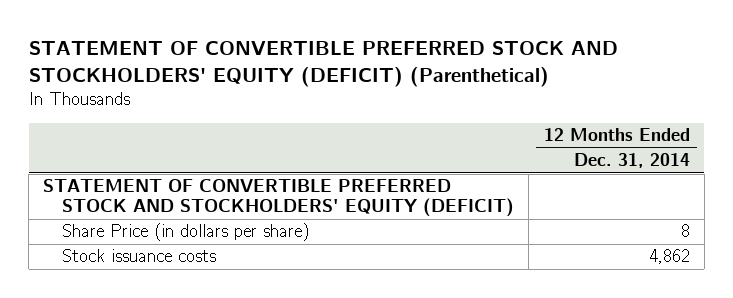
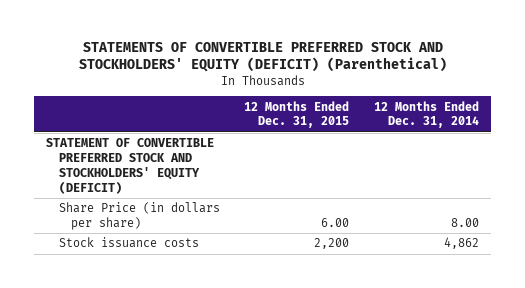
[28,41,618,88] STATEMENT OF CONVERTIBLE PREFERRED STOCK AND STOCKHOLDERS' EQUITY (DEFICIT) (Parenthetical) -> [78,41,447,73] STATEMENTS OF CONVERTIBLE PREFERRED STOCK AND STOCKHOLDERS' EQUITY (DEFICIT) (Parenthetical)
none -> [244,100,350,129] 12 Months Ended Dec. 31, 2015
[680,224,690,238] 8 -> [451,218,480,228] 8.00

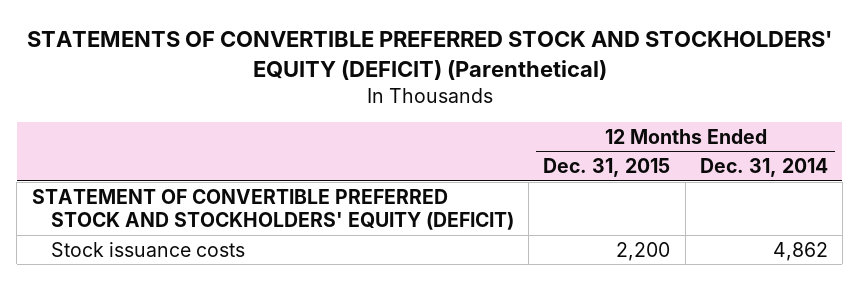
[58,202,220,231] Share Price (in dollars per share) -> none

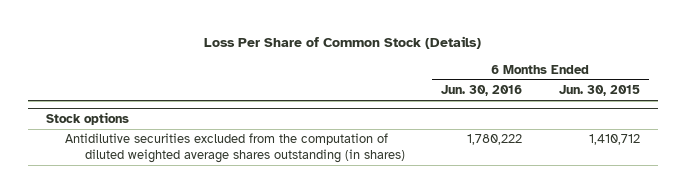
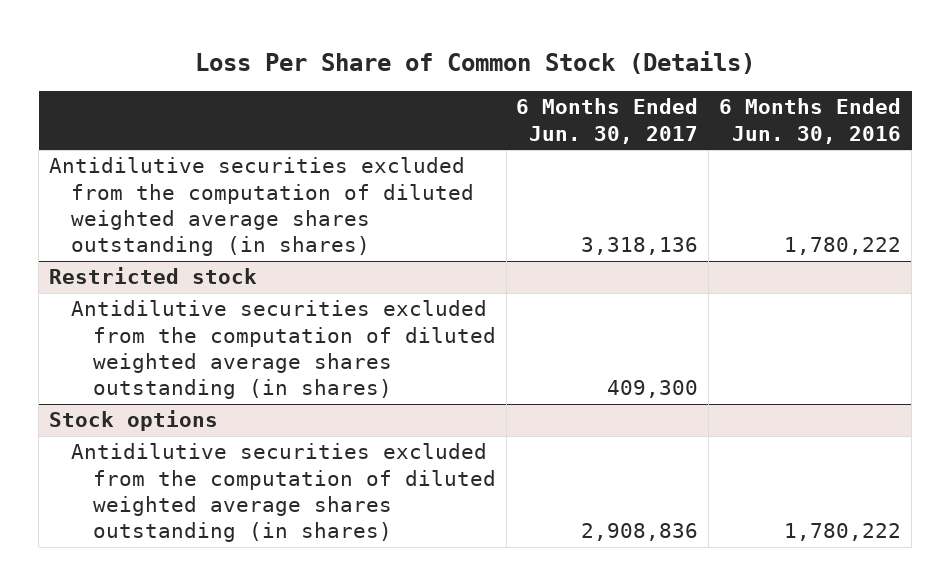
[558,85,640,97] Jun. 30, 2015 -> none
none -> [516,98,699,144] 6 Months Ended Jun. 30, 2017
none -> [49,157,474,257] Antidilutive securities excluded from the computation of diluted weighted average shares outstanding (in shares)
none -> [49,267,258,285] Restricted stock
none -> [70,300,496,400] Antidilutive securities excluded from the computation of diluted weighted average shares outstanding (in shares)

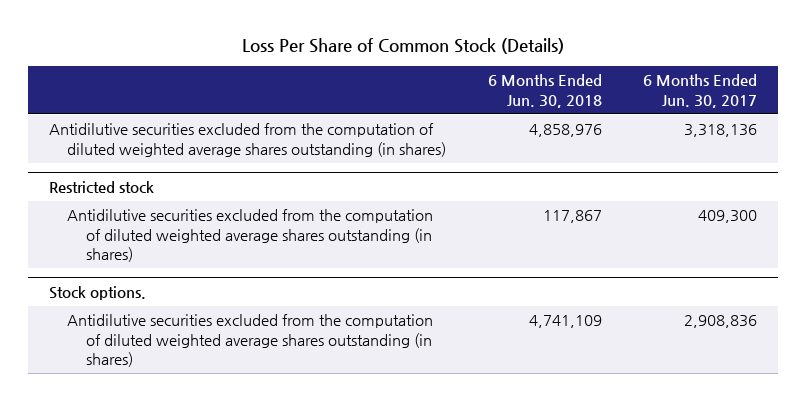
[719,98,902,144] 6 Months Ended Jun. 30, 2016 -> none
none -> [487,74,602,108] 6 Months Ended Jun. 30, 2018
[49,410,219,432] Stock options -> [48,285,146,300] Stock options.

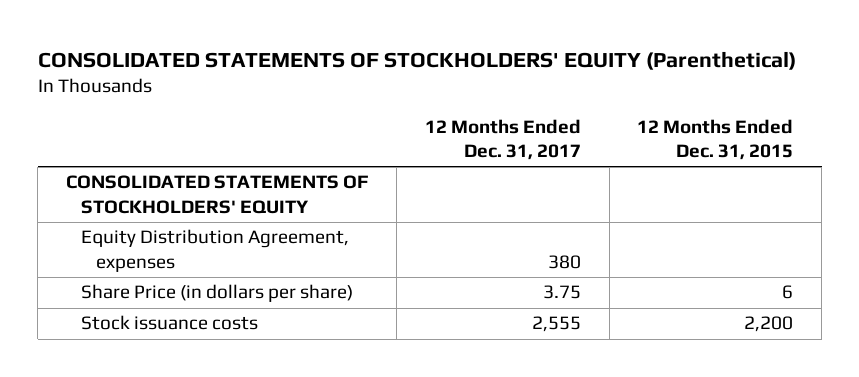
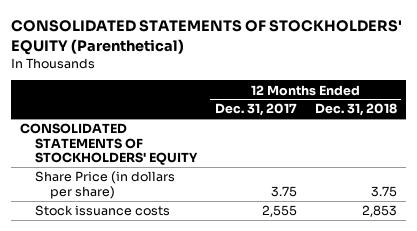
[637,118,794,161] 12 Months Ended Dec. 31, 2015 -> none
none -> [314,103,397,117] Dec. 31, 2018
[80,229,349,272] Equity Distribution Agreement, expenses -> none

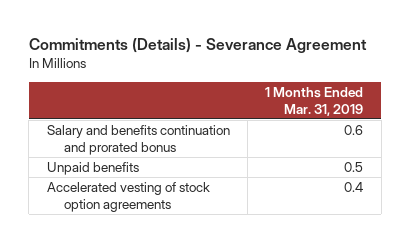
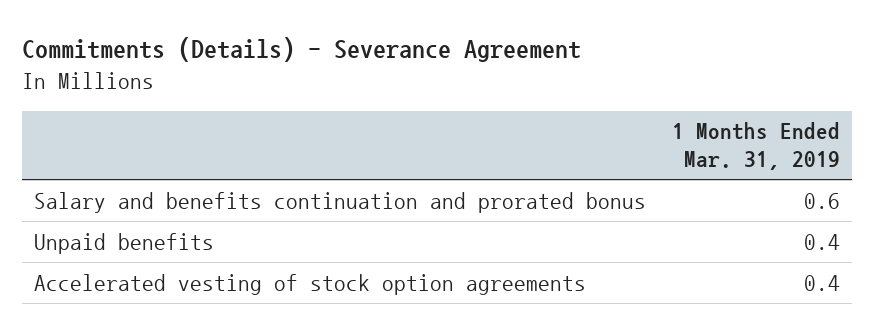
[344,162,364,173] 0.5 -> [803,233,840,250] 0.4

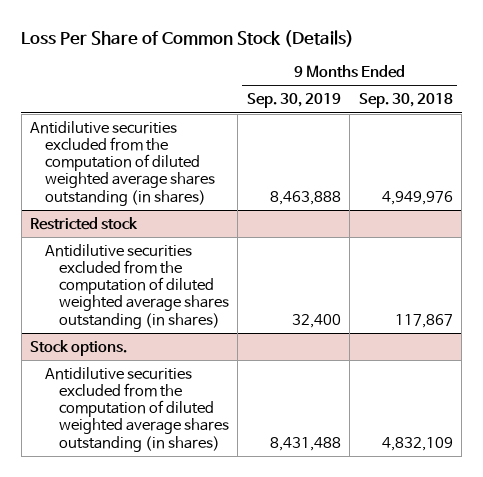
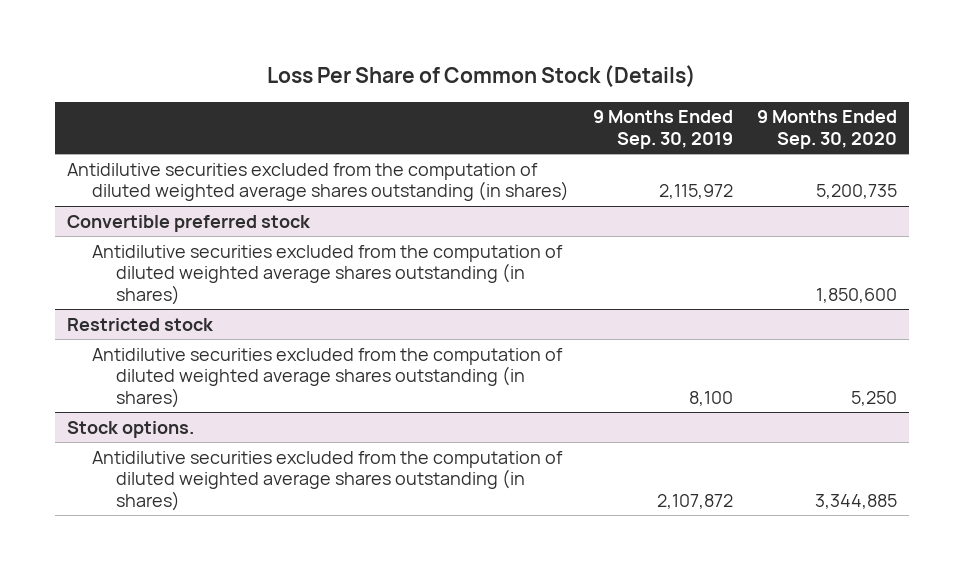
[358,93,453,109] Sep. 30, 2018 -> none
none -> [757,110,898,149] 9 Months Ended Sep. 30, 2020
[269,190,341,205] 8,463,888 -> [658,184,733,200] 2,115,972
none -> [67,214,312,232] Convertible preferred stock
none -> [91,244,563,305] Antidilutive securities excluded from the computation of diluted weighted average shares outstanding (in shares)
[291,313,341,328] 32,400 -> [688,390,733,406] 8,100
[269,436,341,451] 8,431,488 -> [656,493,733,509] 2,107,872

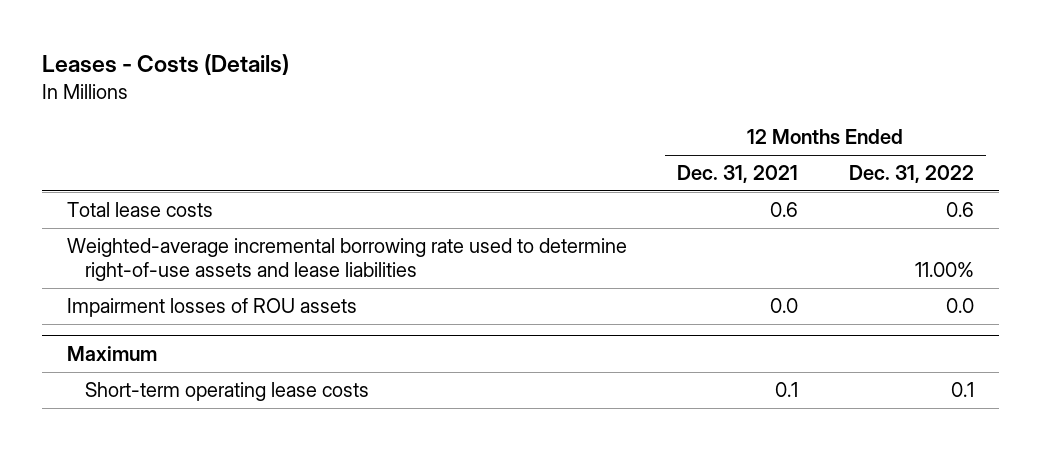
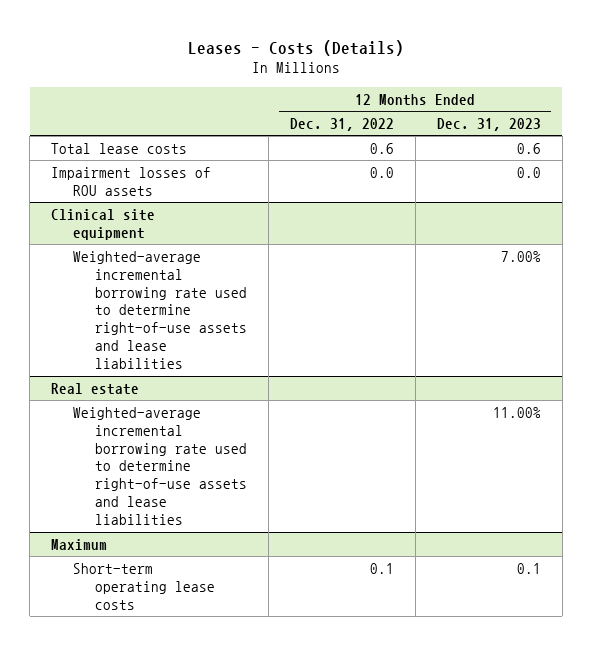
[677,165,799,184] Dec. 31, 2021 -> none
none -> [436,117,541,131] Dec. 31, 2023
[66,238,627,282] Weighted-average incremental borrowing rate used to determine right-of-use assets and lease liabilities -> none
none -> [51,208,156,240] Clinical site equipment
none -> [73,250,247,370] Weighted-average incremental borrowing rate used to determine right-of-use assets and lease liabilities
none -> [51,382,140,395] Real estate
none -> [73,406,247,526] Weighted-average incremental borrowing rate used to determine right-of-use assets and lease liabilities

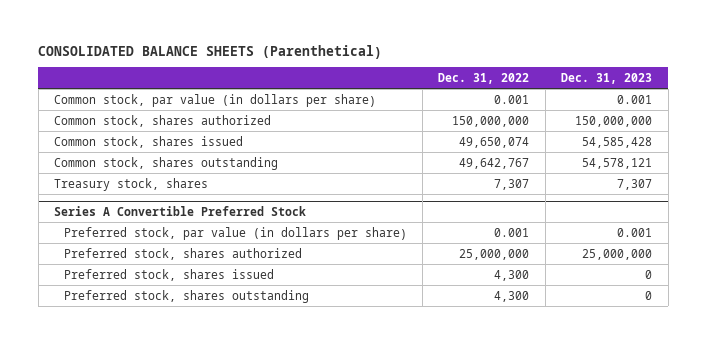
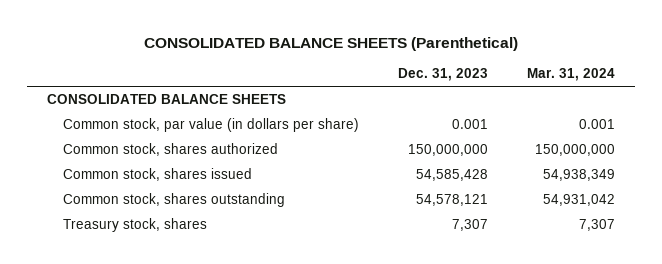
[438,72,530,84] Dec. 31, 2022 -> none
none -> [527,68,616,82] Mar. 31, 2024
none -> [46,94,286,105] CONSOLIDATED BALANCE SHEETS
[54,205,307,216] Series A Convertible Preferred Stock -> none
[63,226,407,240] Preferred stock, par value (in dollars per share) -> none
[63,247,302,260] Preferred stock, shares authorized -> none
[63,268,274,281] Preferred stock, shares issued -> none
[63,289,309,303] Preferred stock, shares outstanding -> none

